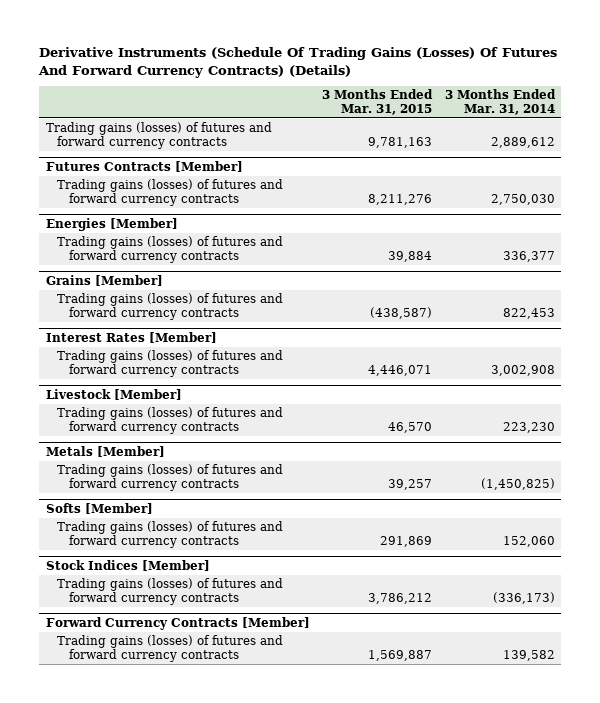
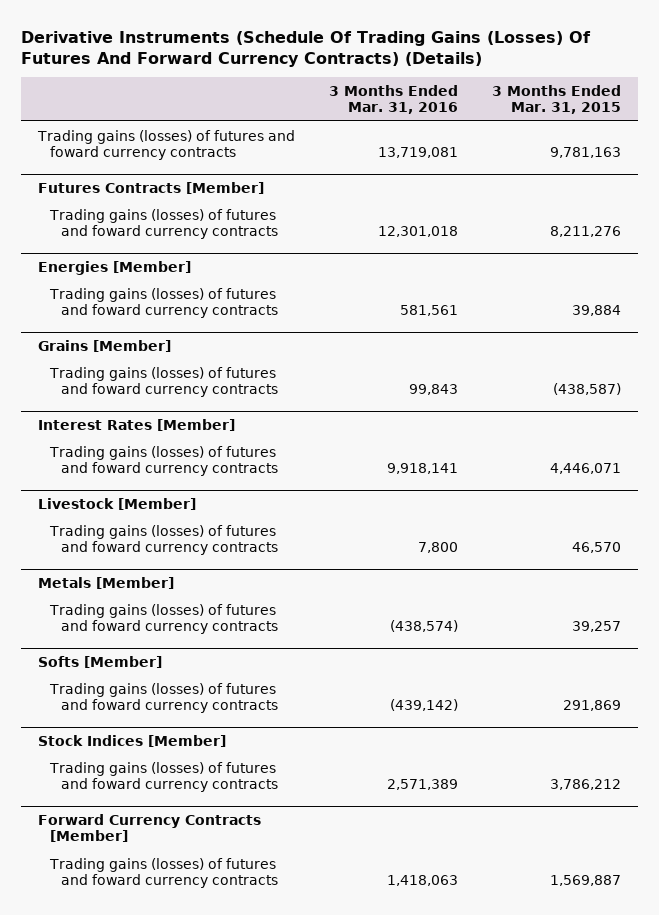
[444,89,556,116] 3 Months Ended Mar. 31, 2014 -> none
none -> [329,84,459,115] 3 Months Ended Mar. 31, 2016
[45,122,272,149] Trading gains (losses) of futures and forward currency contracts -> [37,129,296,161] Trading gains (losses) of futures and foward currency contracts
[57,179,284,206] Trading gains (losses) of futures and forward currency contracts -> [48,208,278,240] Trading gains (losses) of futures and foward currency contracts
[57,236,284,263] Trading gains (losses) of futures and forward currency contracts -> [48,287,278,319] Trading gains (losses) of futures and foward currency contracts
[57,293,284,320] Trading gains (losses) of futures and forward currency contracts -> [48,366,278,398] Trading gains (losses) of futures and foward currency contracts
[57,350,284,377] Trading gains (losses) of futures and forward currency contracts -> [48,445,278,477] Trading gains (losses) of futures and foward currency contracts
[57,407,284,434] Trading gains (losses) of futures and forward currency contracts -> [48,524,278,556] Trading gains (losses) of futures and foward currency contracts
[57,464,284,491] Trading gains (losses) of futures and forward currency contracts -> [48,603,278,635] Trading gains (losses) of futures and foward currency contracts
[57,521,284,548] Trading gains (losses) of futures and forward currency contracts -> [48,682,278,714] Trading gains (losses) of futures and foward currency contracts
[57,578,284,605] Trading gains (losses) of futures and forward currency contracts -> [48,761,278,793] Trading gains (losses) of futures and foward currency contracts
[57,635,284,662] Trading gains (losses) of futures and forward currency contracts -> [48,857,278,889] Trading gains (losses) of futures and foward currency contracts

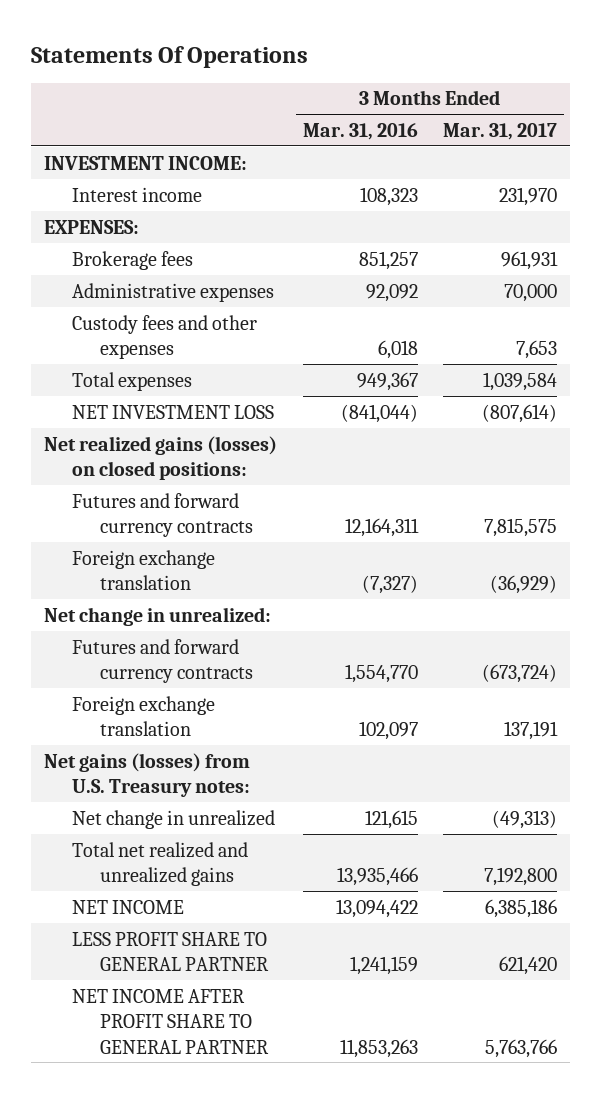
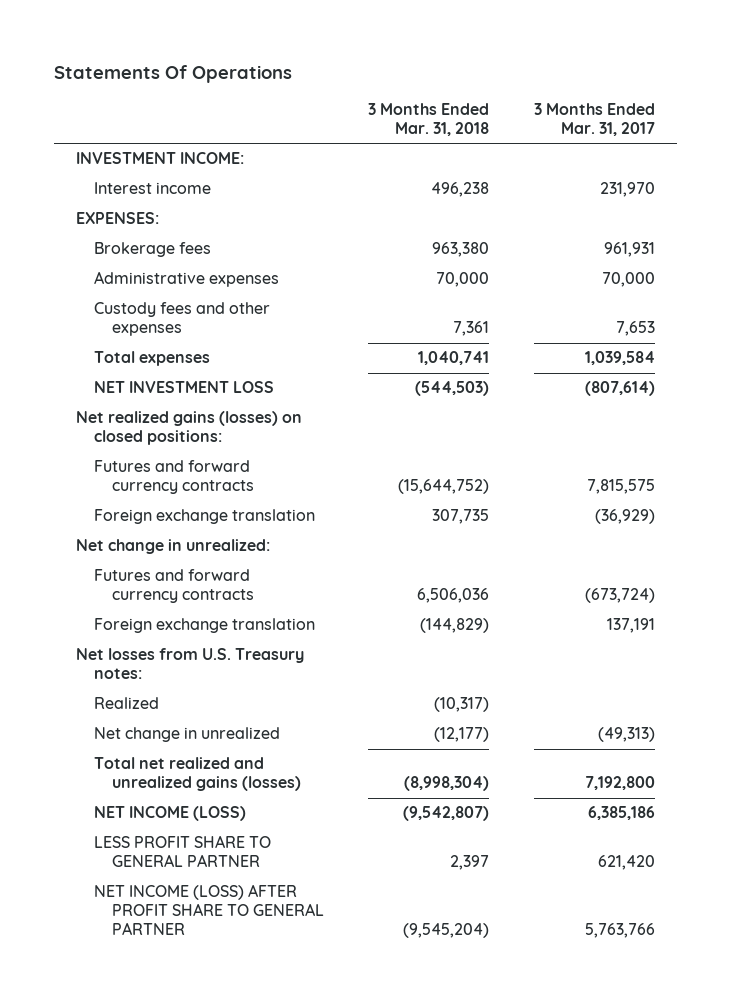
[302,122,418,140] Mar. 31, 2016 -> none
none -> [368,103,490,137] 3 Months Ended Mar. 31, 2018
[43,752,251,798] Net gains (losses) from U.S. Treasury notes: -> [76,648,305,680] Net losses from U.S. Treasury notes:
none -> [93,697,159,710] Realized
[72,841,249,887] Total net realized and unrealized gains -> [93,757,301,792] Total net realized and unrealized gains (losses)
[72,899,185,914] NET INCOME -> [93,806,246,822] NET INCOME (LOSS)
[72,988,270,1054] NET INCOME AFTER PROFIT SHARE TO GENERAL PARTNER -> [93,884,324,936] NET INCOME (LOSS) AFTER PROFIT SHARE TO GENERAL PARTNER

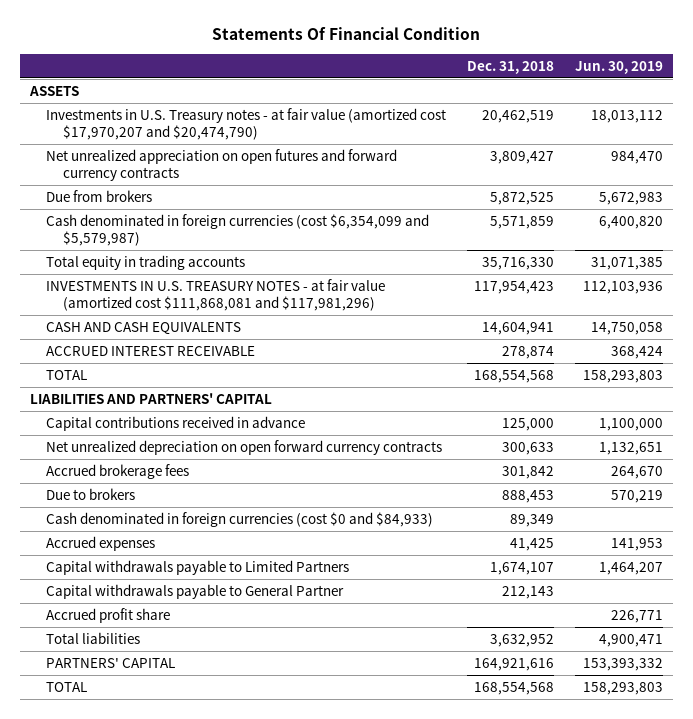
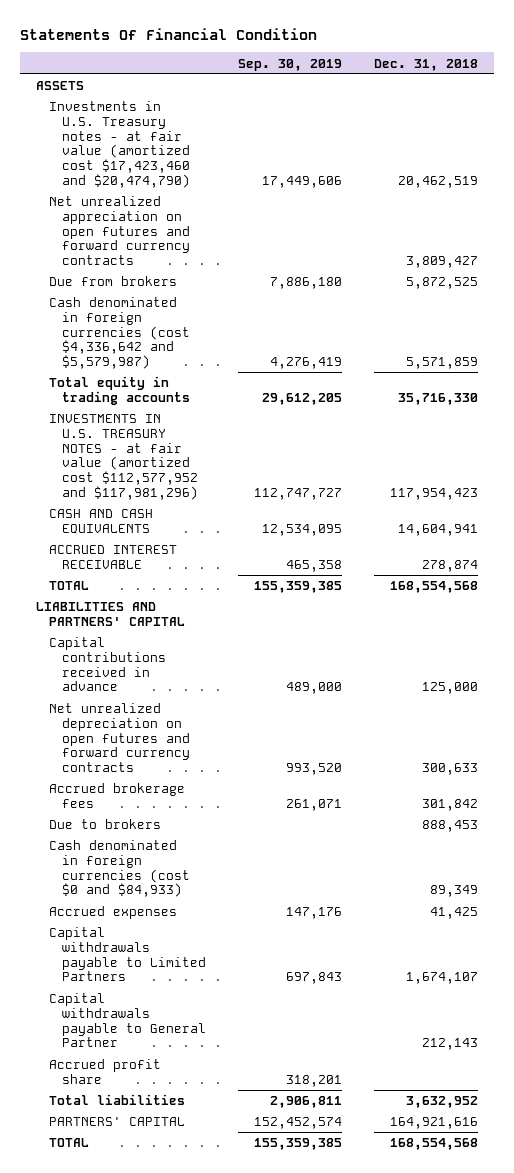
[574,60,663,74] Jun. 30, 2019 -> none
none -> [237,58,342,71] Sep. 30, 2019
[46,107,447,140] Investments in U.S. Treasury notes - at fair value (amortized cost $17,970,207 and $20,474,790) -> [48,101,190,189] Investments in U.S. Treasury notes - at fair value (amortized cost $17,423,460 and $20,474,790)
[46,213,430,246] Cash denominated in foreign currencies (cost $6,354,099 and $5,579,987) -> [48,297,190,370] Cash denominated in foreign currencies (cost $4,336,642 and $5,579,987)
[46,278,386,311] INVESTMENTS IN U.S. TREASURY NOTES - at fair value (amortized cost $111,868,081 and $117,981,296) -> [48,414,198,501] INVESTMENTS IN U.S. TREASURY NOTES - at fair value (amortized cost $112,577,952 and $117,981,296)
[46,439,443,455] Net unrealized depreciation on open forward currency contracts -> [48,703,190,773] Net unrealized depreciation on open futures and forward currency contracts

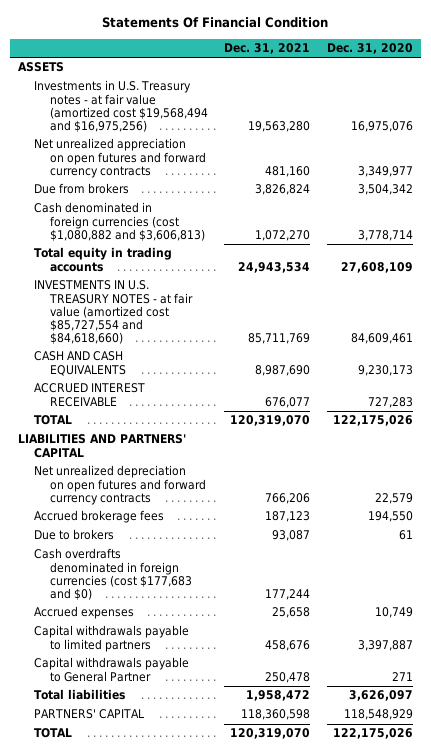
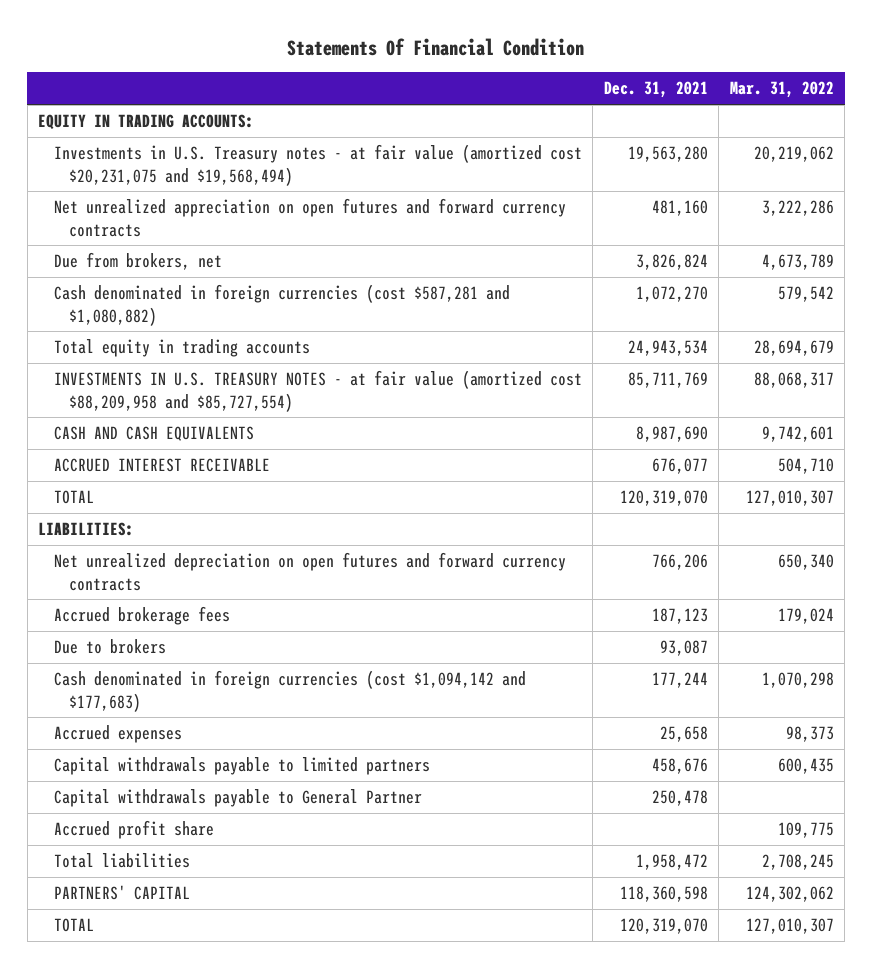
[326,43,413,55] Dec. 31, 2020 -> none
none -> [729,81,834,99] Mar. 31, 2022
[17,62,64,73] ASSETS -> none
none -> [38,114,255,131] EQUITY IN TRADING ACCOUNTS:
[33,80,208,132] Investments in U.S. Treasury notes - at fair value (amortized cost $19,568,494 and $16,975,256) -> [53,144,582,186] Investments in U.S. Treasury notes - at fair value (amortized cost $20,231,075 and $19,568,494)
[33,183,129,195] Due from brokers -> [53,252,222,271] Due from brokers, net
[33,202,205,241] Cash denominated in foreign currencies (cost $1,080,882 and $3,606,813) -> [53,284,510,326] Cash denominated in foreign currencies (cost $587,281 and $1,080,882)
[33,280,193,345] INVESTMENTS IN U.S. TREASURY NOTES - at fair value (amortized cost $85,727,554 and $84,618,660) -> [53,370,582,412] INVESTMENTS IN U.S. TREASURY NOTES - at fair value (amortized cost $88,209,958 and $85,727,554)
[17,434,186,458] LIABILITIES AND PARTNERS' CAPITAL -> [38,522,135,537] LIABILITIES:
[33,548,192,600] Cash overdrafts denominated in foreign currencies (cost $177,683 and $0) -> [53,670,526,712] Cash denominated in foreign currencies (cost $1,094,142 and $177,683)
none -> [53,820,214,840] Accrued profit share

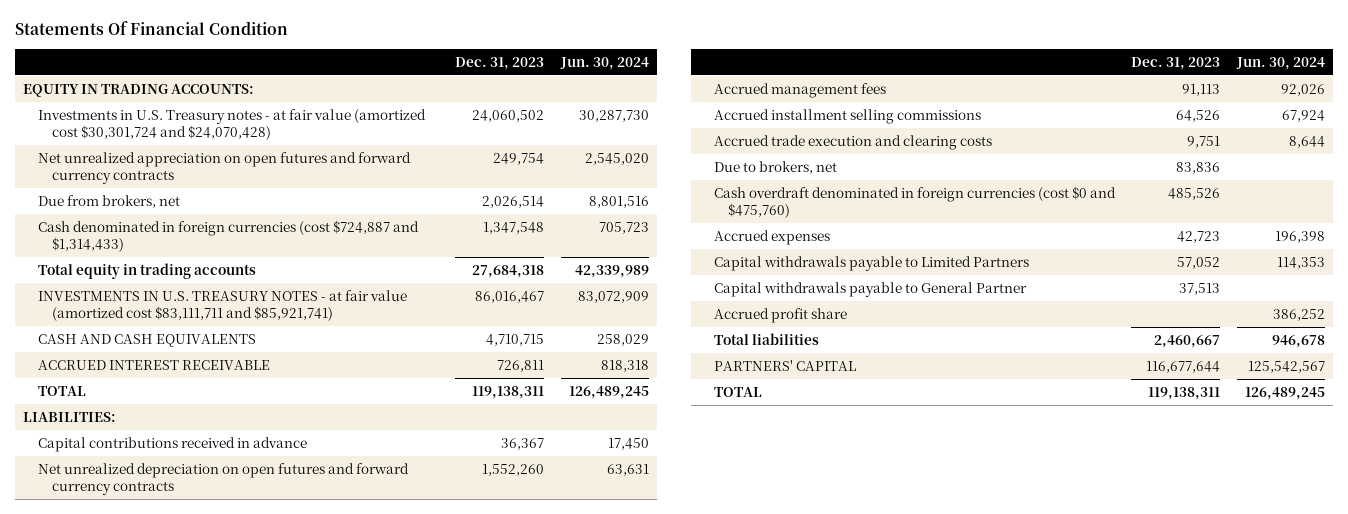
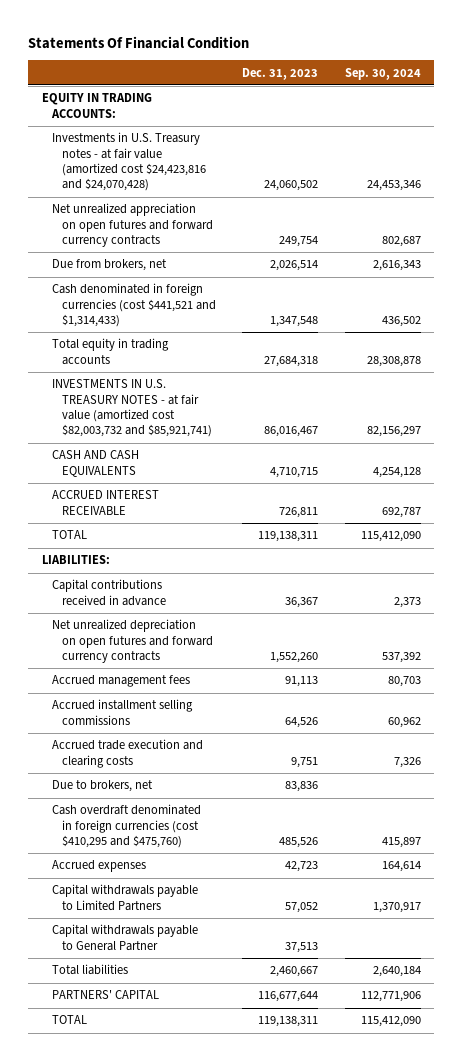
[560,56,650,70] Jun. 30, 2024 -> none
none -> [345,67,422,80] Sep. 30, 2024
[37,108,426,140] Investments in U.S. Treasury notes - at fair value (amortized cost $30,301,724 and $24,070,428) -> [51,132,206,192] Investments in U.S. Treasury notes - at fair value (amortized cost $24,423,816 and $24,070,428)
[37,219,419,252] Cash denominated in foreign currencies (cost $724,887 and $1,314,433) -> [51,283,216,328] Cash denominated in foreign currencies (cost $441,521 and $1,314,433)
[37,289,407,321] INVESTMENTS IN U.S. TREASURY NOTES - at fair value (amortized cost $83,111,711 and $85,921,741) -> [51,379,212,438] INVESTMENTS IN U.S. TREASURY NOTES - at fair value (amortized cost $82,003,732 and $85,921,741)
[713,185,1116,218] Cash overdraft denominated in foreign currencies (cost $0 and $475,760) -> [51,804,201,849] Cash overdraft denominated in foreign currencies (cost $410,295 and $475,760)
[713,307,847,323] Accrued profit share -> none

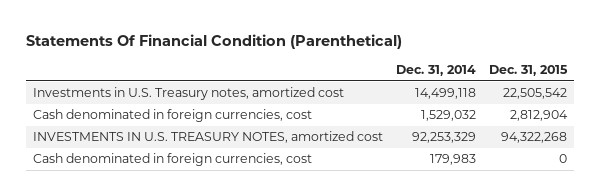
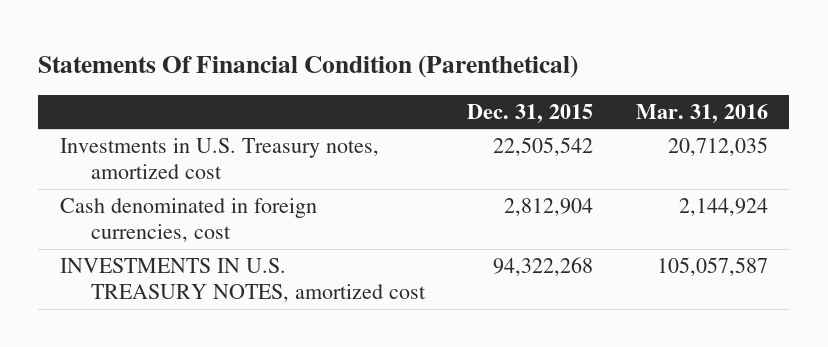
[395,64,476,76] Dec. 31, 2014 -> none
none -> [636,103,769,123] Mar. 31, 2016
[32,153,312,167] Cash denominated in foreign currencies, cost -> none

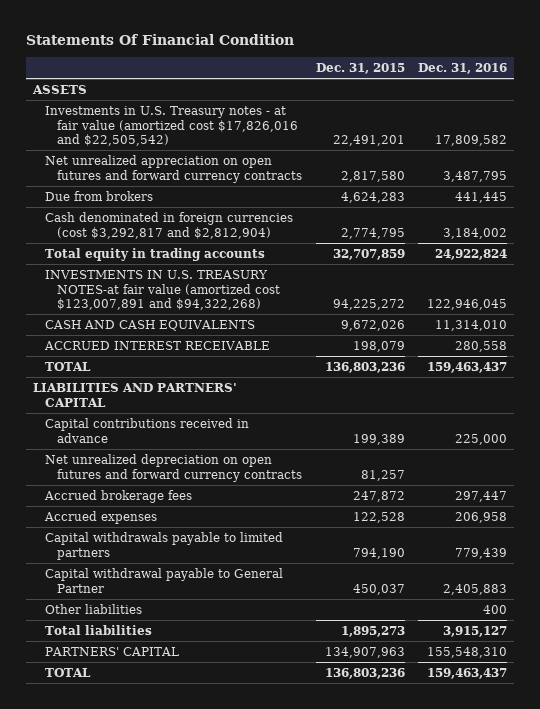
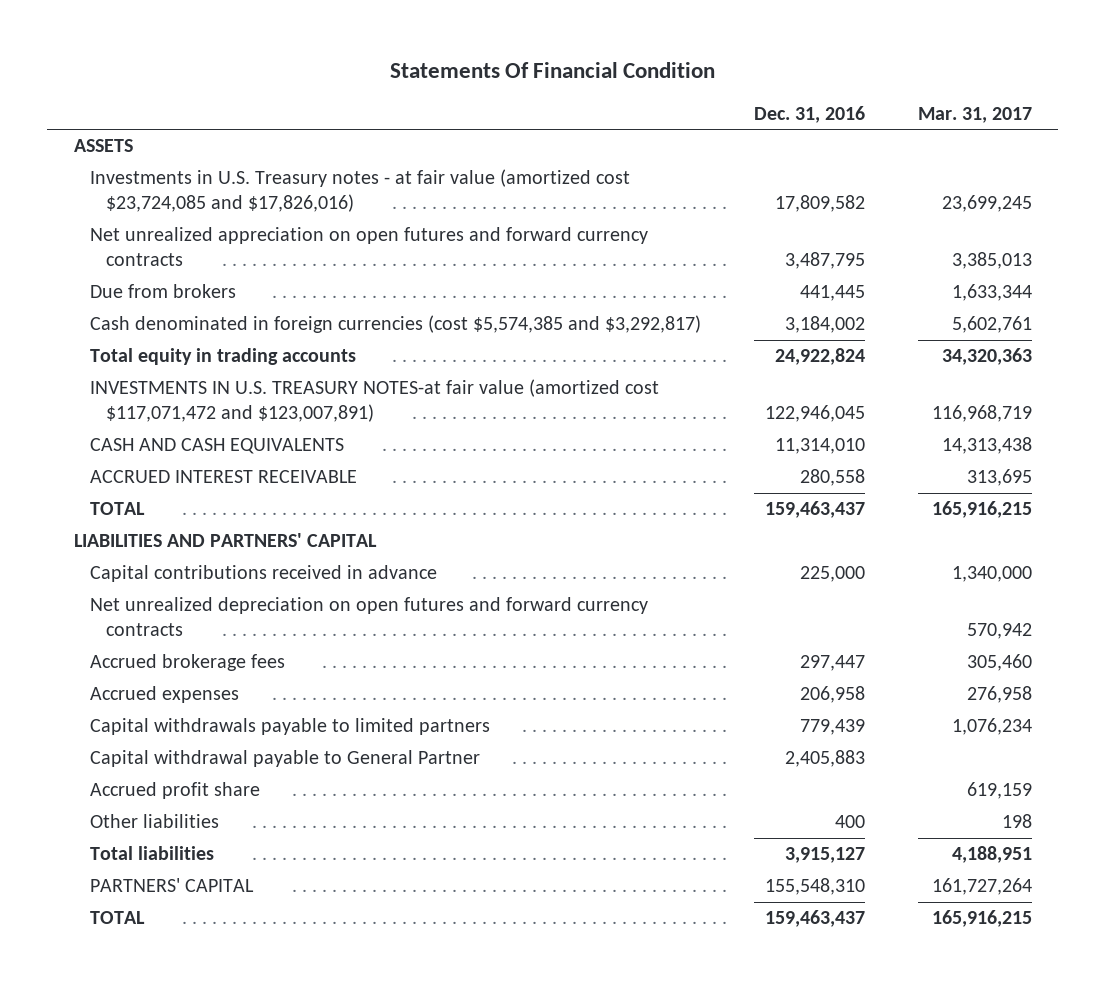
[315,62,405,74] Dec. 31, 2015 -> none
none -> [917,106,1032,123] Mar. 31, 2017
[45,106,298,147] Investments in U.S. Treasury notes - at fair value (amortized cost $17,826,016 and $22,505,542) -> [89,169,630,213] Investments in U.S. Treasury notes - at fair value (amortized cost $23,724,085 and $17,826,016)
[45,212,294,239] Cash denominated in foreign currencies (cost $3,292,817 and $2,812,904) -> [89,315,701,334] Cash denominated in foreign currencies (cost $5,574,385 and $3,292,817)
[45,270,280,311] INVESTMENTS IN U.S. TREASURY NOTES-at fair value (amortized cost $123,007,891 and $94,322,268) -> [89,379,659,423] INVESTMENTS IN U.S. TREASURY NOTES-at fair value (amortized cost $117,071,472 and $123,007,891)
none -> [89,782,260,800] Accrued profit share

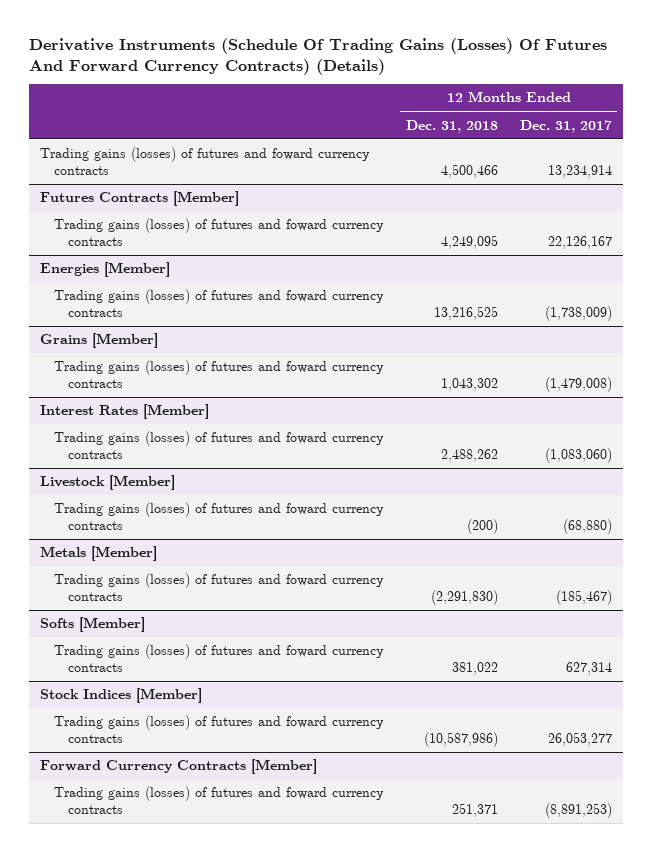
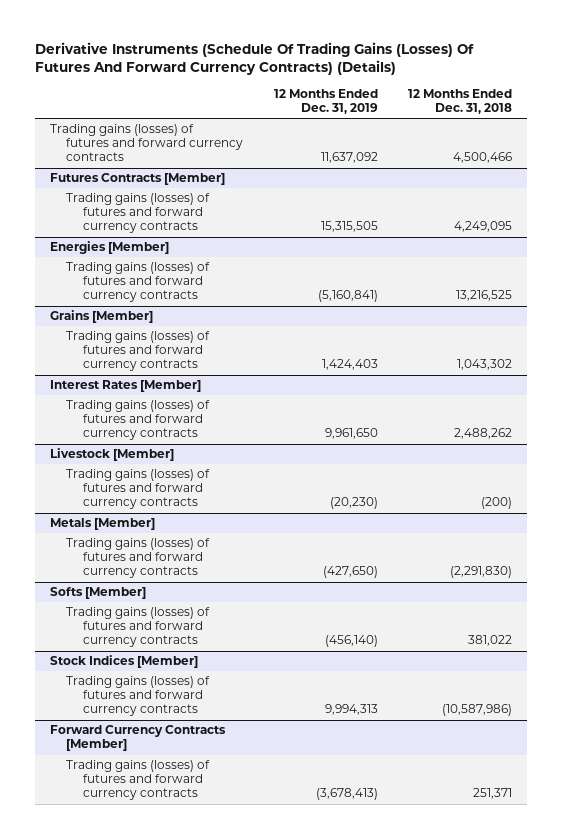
[519,119,612,133] Dec. 31, 2017 -> none
none -> [273,89,378,115] 12 Months Ended Dec. 31, 2019
[40,147,371,176] Trading gains (losses) of futures and foward currency contracts -> [50,124,244,162] Trading gains (losses) of futures and forward currency contracts
[54,218,385,247] Trading gains (losses) of futures and foward currency contracts -> [66,193,211,234] Trading gains (losses) of futures and forward currency contracts
[54,289,385,318] Trading gains (losses) of futures and foward currency contracts -> [66,262,211,303] Trading gains (losses) of futures and forward currency contracts
[54,360,385,389] Trading gains (losses) of futures and foward currency contracts -> [66,331,211,372] Trading gains (losses) of futures and forward currency contracts
[54,431,385,460] Trading gains (losses) of futures and foward currency contracts -> [66,400,211,441] Trading gains (losses) of futures and forward currency contracts
[54,502,385,531] Trading gains (losses) of futures and foward currency contracts -> [66,469,211,510] Trading gains (losses) of futures and forward currency contracts
[54,573,385,602] Trading gains (losses) of futures and foward currency contracts -> [66,538,211,579] Trading gains (losses) of futures and forward currency contracts
[54,644,385,673] Trading gains (losses) of futures and foward currency contracts -> [66,607,211,648] Trading gains (losses) of futures and forward currency contracts
[54,715,385,744] Trading gains (losses) of futures and foward currency contracts -> [66,676,211,717] Trading gains (losses) of futures and forward currency contracts
[54,786,385,815] Trading gains (losses) of futures and foward currency contracts -> [66,760,211,801] Trading gains (losses) of futures and forward currency contracts

